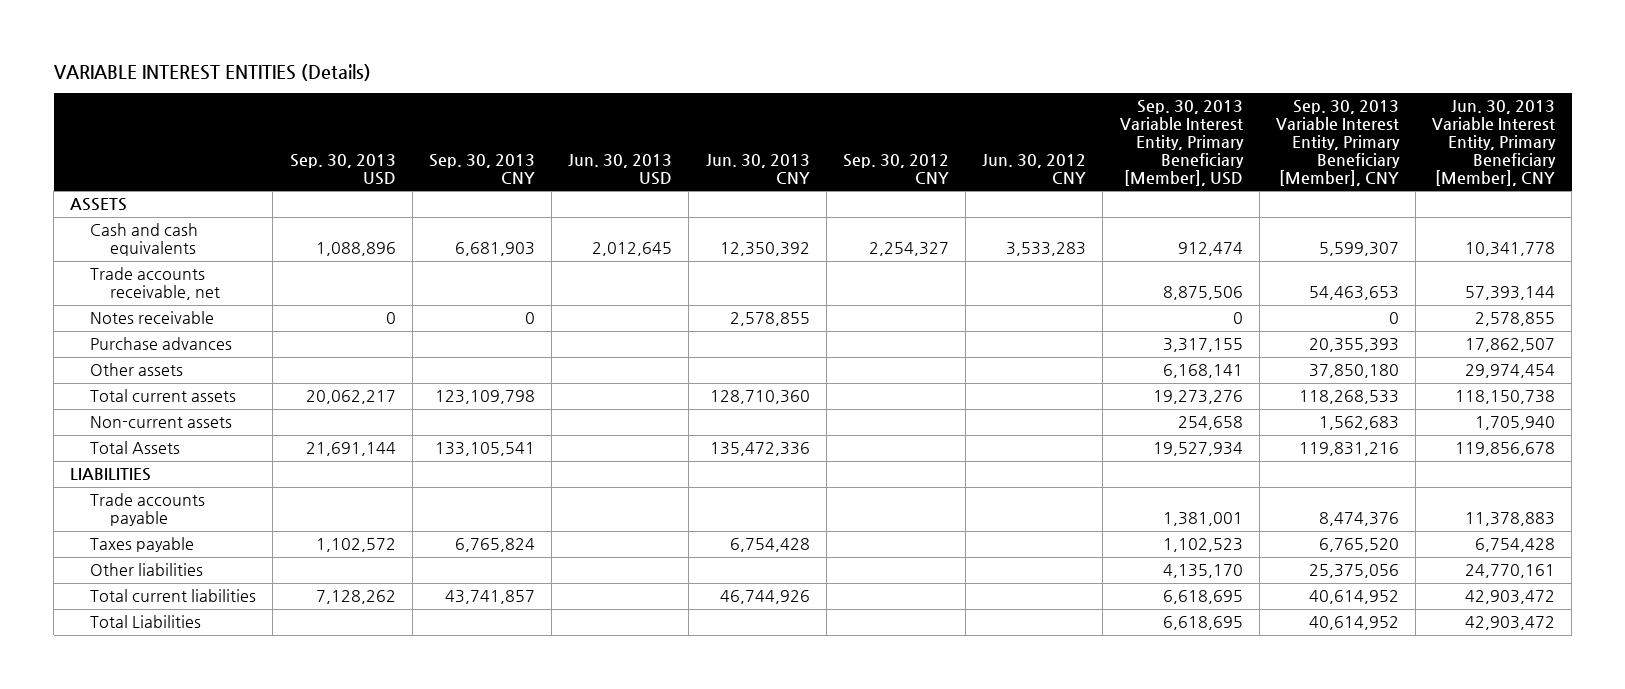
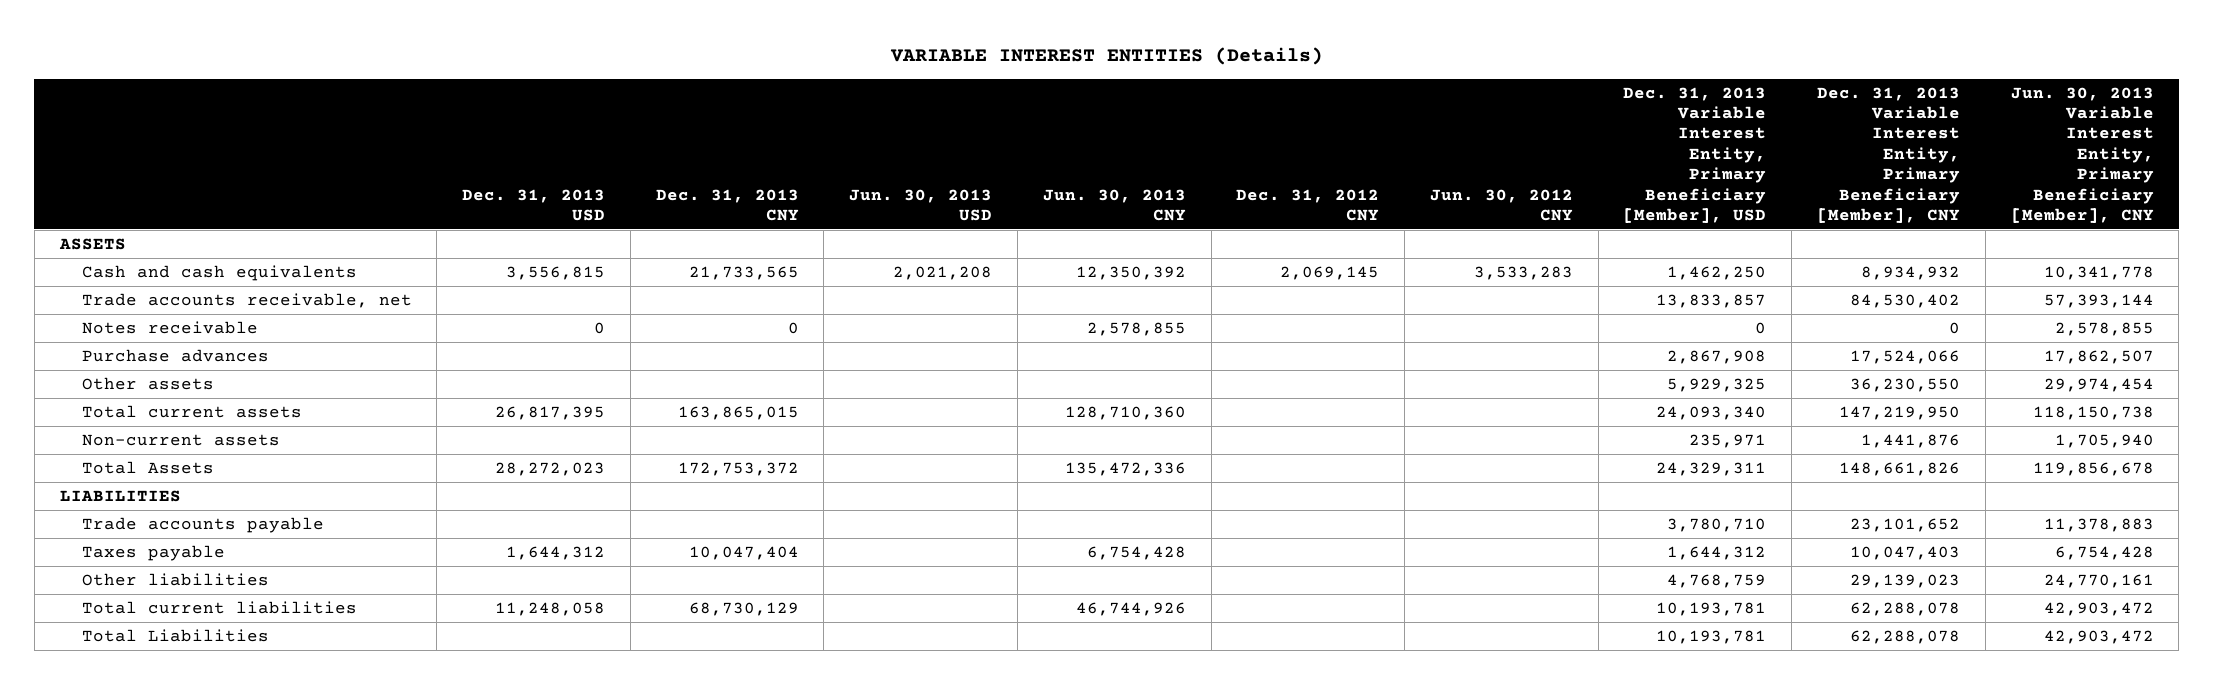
[289,153,396,185] Sep. 30, 2013 USD -> none
[428,153,535,184] Sep. 30, 2013 CNY -> none
[842,153,949,184] Sep. 30, 2012 CNY -> none
[1119,100,1244,186] Sep. 30, 2013 Variable Interest Entity, Primary Beneficiary [Member], USD -> none
[1275,100,1400,186] Sep. 30, 2013 Variable Interest Entity, Primary Beneficiary [Member], CNY -> none
none -> [462,188,606,222] Dec. 31, 2013 USD
none -> [655,188,799,222] Dec. 31, 2013 CNY
none -> [1236,188,1380,222] Dec. 31, 2012 CNY
none -> [1623,86,1767,224] Dec. 31, 2013 Variable Interest Entity, Primary Beneficiary [Member], USD
none -> [1816,86,1960,224] Dec. 31, 2013 Variable Interest Entity, Primary Beneficiary [Member], CNY
[592,242,673,257] 2,012,645 -> [893,265,993,280] 2,021,208

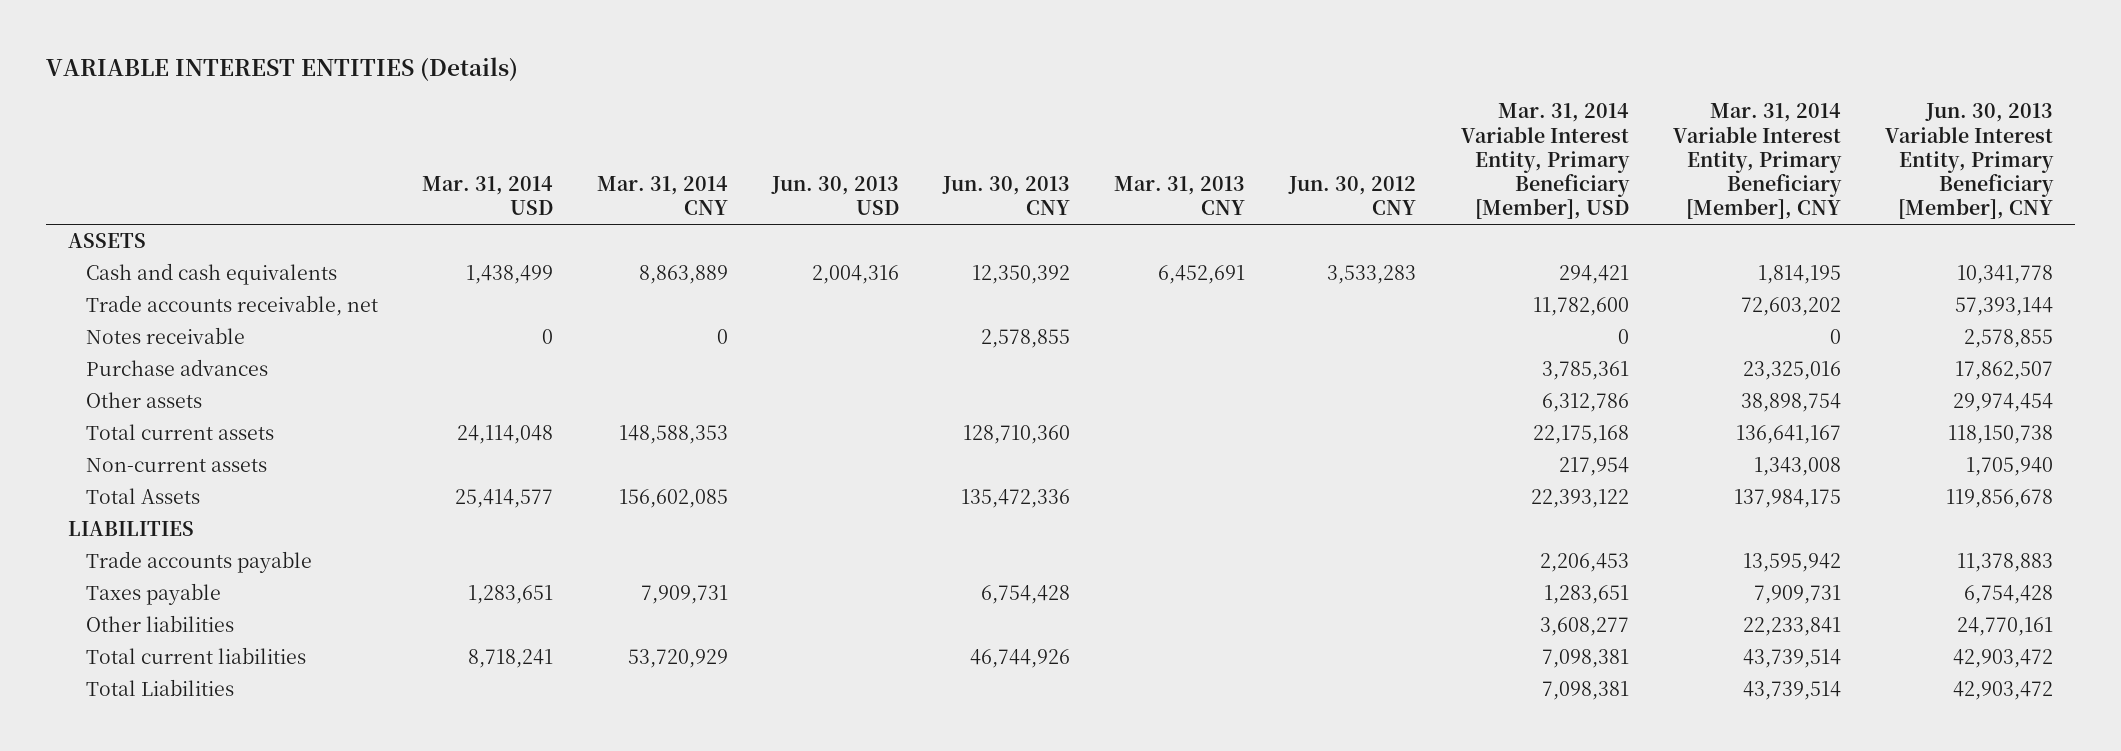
[462,188,606,222] Dec. 31, 2013 USD -> none
[655,188,799,222] Dec. 31, 2013 CNY -> none
[1236,188,1380,222] Dec. 31, 2012 CNY -> none
[1623,86,1767,224] Dec. 31, 2013 Variable Interest Entity, Primary Beneficiary [Member], USD -> none
[1816,86,1960,224] Dec. 31, 2013 Variable Interest Entity, Primary Beneficiary [Member], CNY -> none
none -> [422,176,554,216] Mar. 31, 2014 USD
none -> [597,176,729,216] Mar. 31, 2014 CNY
none -> [1114,176,1246,216] Mar. 31, 2013 CNY
none -> [1460,103,1630,220] Mar. 31, 2014 Variable Interest Entity, Primary Beneficiary [Member], USD
none -> [1672,103,1842,220] Mar. 31, 2014 Variable Interest Entity, Primary Beneficiary [Member], CNY
[893,265,993,280] 2,021,208 -> [812,265,900,285] 2,004,316

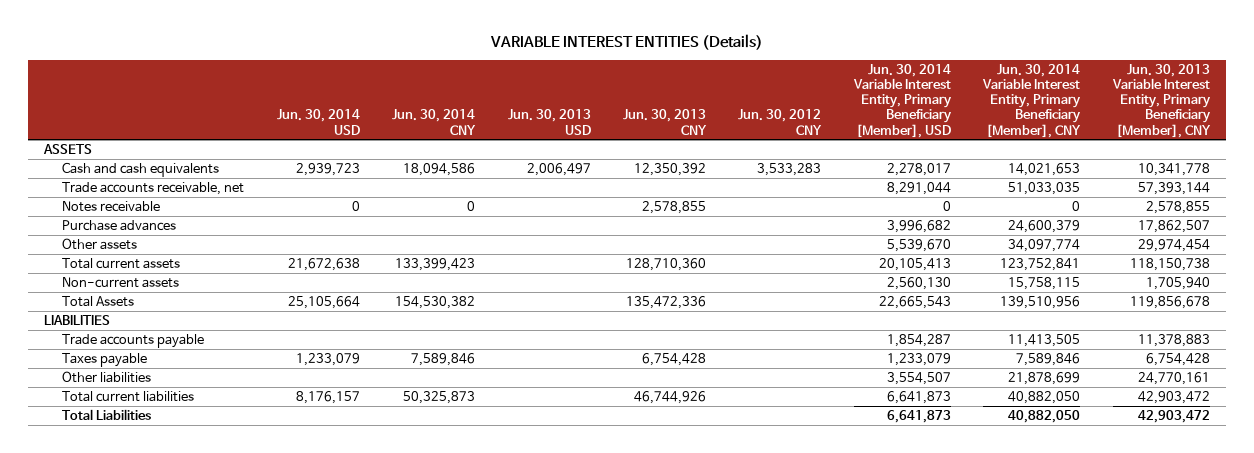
[422,176,554,216] Mar. 31, 2014 USD -> none
[597,176,729,216] Mar. 31, 2014 CNY -> none
[1114,176,1246,216] Mar. 31, 2013 CNY -> none
[1460,103,1630,220] Mar. 31, 2014 Variable Interest Entity, Primary Beneficiary [Member], USD -> none
[1672,103,1842,220] Mar. 31, 2014 Variable Interest Entity, Primary Beneficiary [Member], CNY -> none
none -> [276,109,360,135] Jun. 30, 2014 USD
none -> [392,109,477,135] Jun. 30, 2014 CNY
none -> [852,63,952,138] Jun. 30, 2014 Variable Interest Entity, Primary Beneficiary [Member], USD
none -> [982,63,1082,138] Jun. 30, 2014 Variable Interest Entity, Primary Beneficiary [Member], CNY
[812,265,900,285] 2,004,316 -> [526,163,591,177] 2,006,497

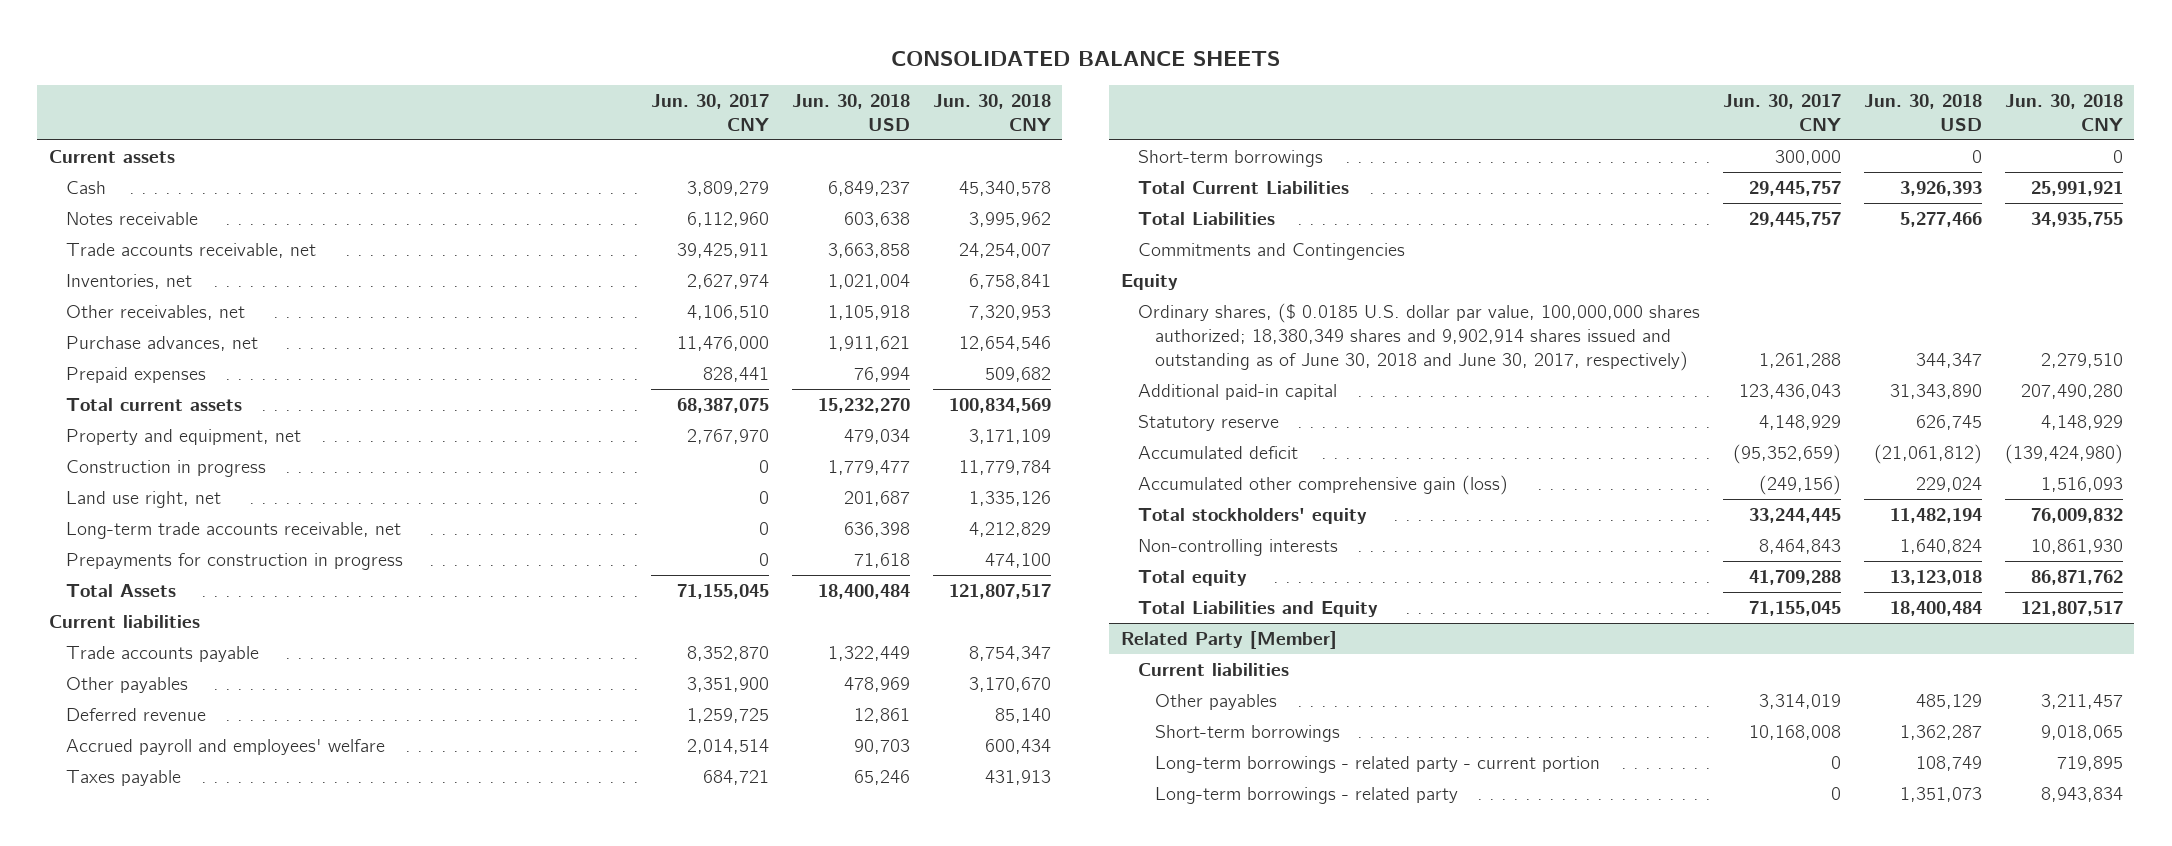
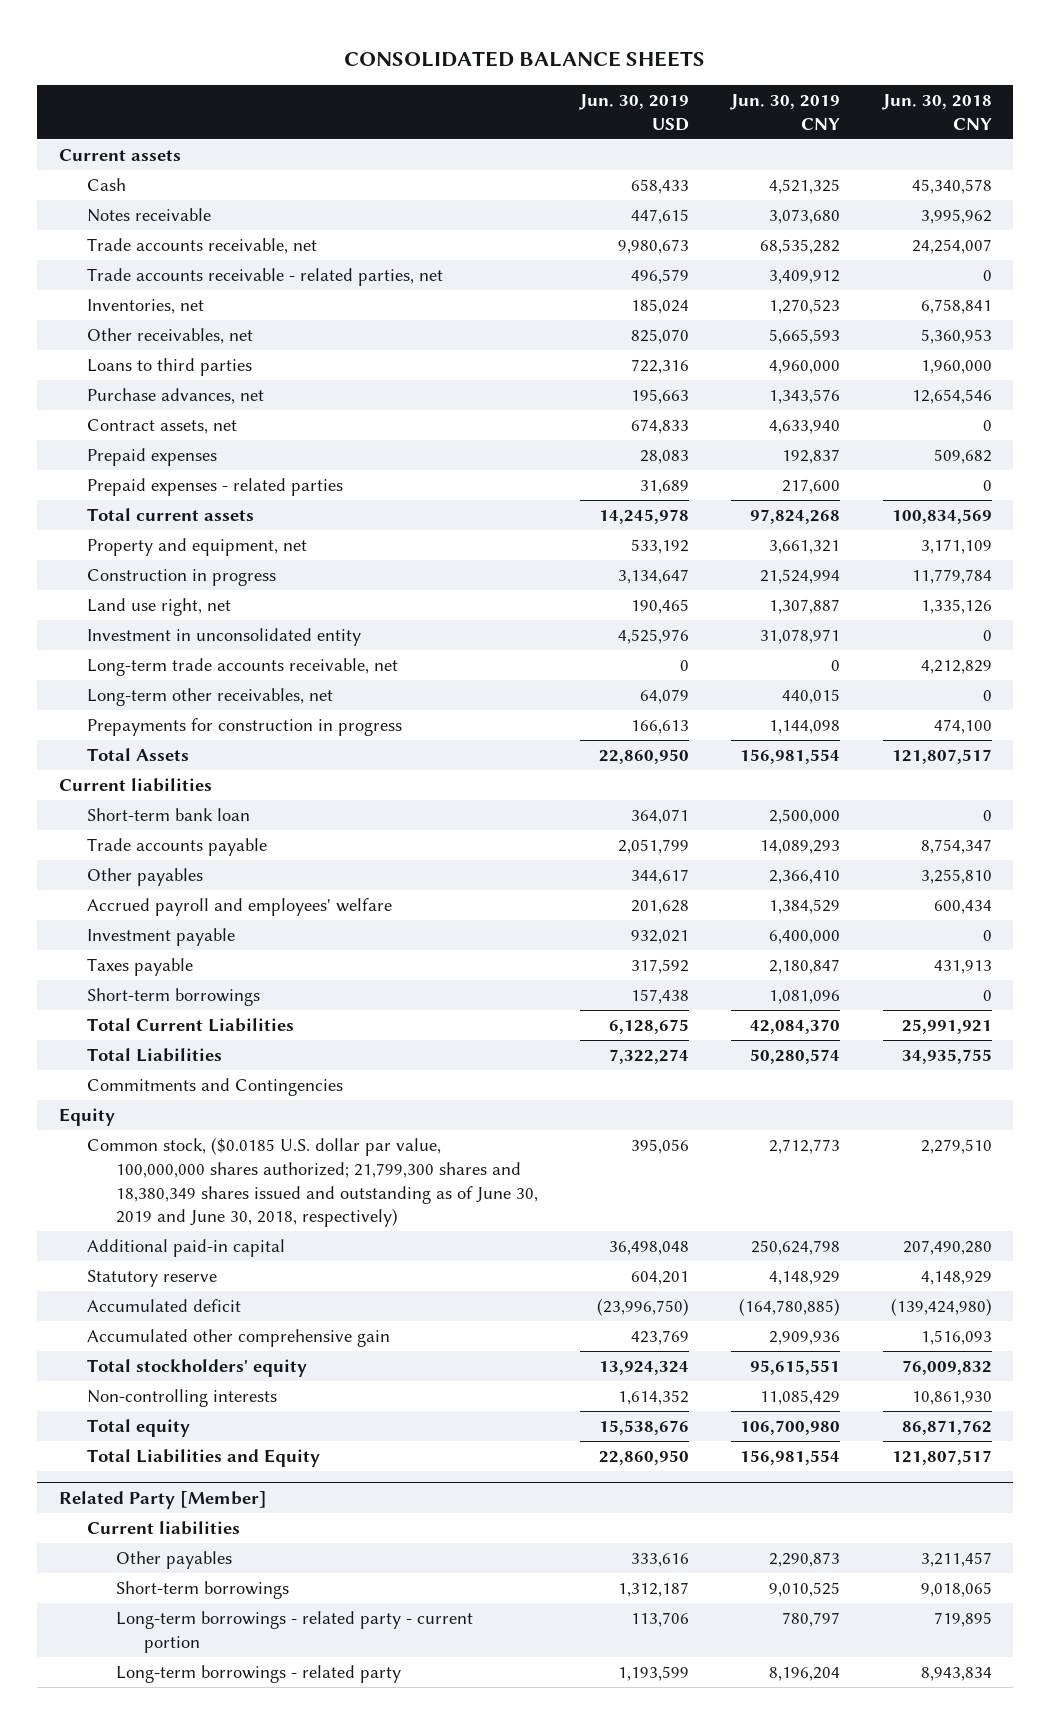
[650,94,769,131] Jun. 30, 2017 CNY -> none
[791,94,910,131] Jun. 30, 2018 USD -> none
none -> [579,94,690,131] Jun. 30, 2019 USD
none -> [730,94,841,130] Jun. 30, 2019 CNY
none -> [87,268,444,287] Trade accounts receivable - related parties, net
[968,304,1051,320] 7,320,953 -> [920,329,992,345] 5,360,953
none -> [87,358,253,377] Loans to third parties
none -> [87,419,238,435] Contract assets, net
none -> [87,478,344,497] Prepaid expenses - related parties
none -> [87,628,362,647] Investment in unconsolidated entity
none -> [87,688,334,707] Long-term other receivables, net
none -> [87,808,251,822] Short-term bank loan
[65,707,206,721] Deferred revenue -> none
[968,676,1051,692] 3,170,670 -> [920,869,992,885] 3,255,810
none -> [87,928,236,947] Investment payable
[1137,302,1700,371] Ordinary shares, ($ 0.0185 U.S. dollar par value, 100,000,000 shares authorized; 18,380,349 shares and 9,902,914 shares issued and outstanding as of June 30, 2018 and June 30, 2017, respectively) -> [87,1137,538,1228] Common stock, ($0.0185 U.S. dollar par value, 100,000,000 shares authorized; 21,799,300 shares and 18,380,349 shares issued and outstanding as of June 30, 2019 and June 30, 2018, respectively)
[1137,474,1508,495] Accumulated other comprehensive gain (loss) -> [87,1329,391,1348] Accumulated other comprehensive gain

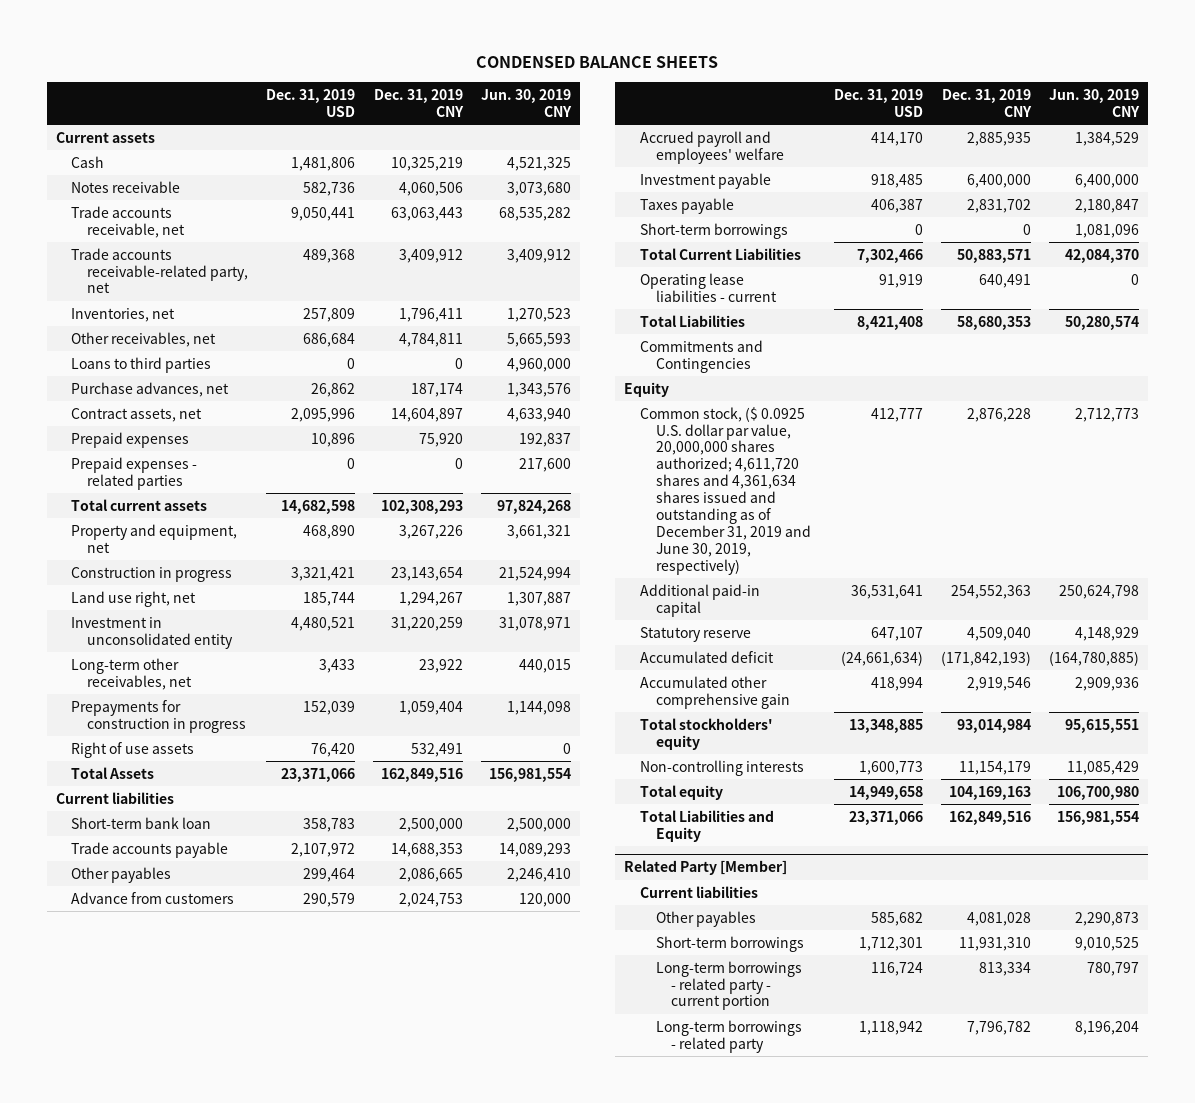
[344,51,706,68] CONSOLIDATED BALANCE SHEETS -> [476,56,719,69] CONDENSED BALANCE SHEETS
[579,94,690,131] Jun. 30, 2019 USD -> none
[881,94,992,130] Jun. 30, 2018 CNY -> none
none -> [266,89,356,118] Dec. 31, 2019 USD
none -> [374,89,465,118] Dec. 31, 2019 CNY
[87,268,444,287] Trade accounts receivable - related parties, net -> [71,247,249,294] Trade accounts receivable-related party, net
[87,658,399,677] Long-term trade accounts receivable, net -> none
none -> [71,741,195,758] Right of use assets
[769,870,841,885] 2,366,410 -> [506,867,571,882] 2,246,410
none -> [71,891,235,904] Advance from customers
none -> [639,272,777,302] Operating lease liabilities - current
[87,1137,538,1228] Common stock, ($0.0185 U.S. dollar par value, 100,000,000 shares authorized; 21,799,300 shares and 18,380,349 shares issued and outstanding as of June 30, 2019 and June 30, 2018, respectively) -> [639,406,811,575] Common stock, ($ 0.0925 U.S. dollar par value, 20,000,000 shares authorized; 4,611,720 shares and 4,361,634 shares issued and outstanding as of December 31, 2019 and June 30, 2019, respectively)

